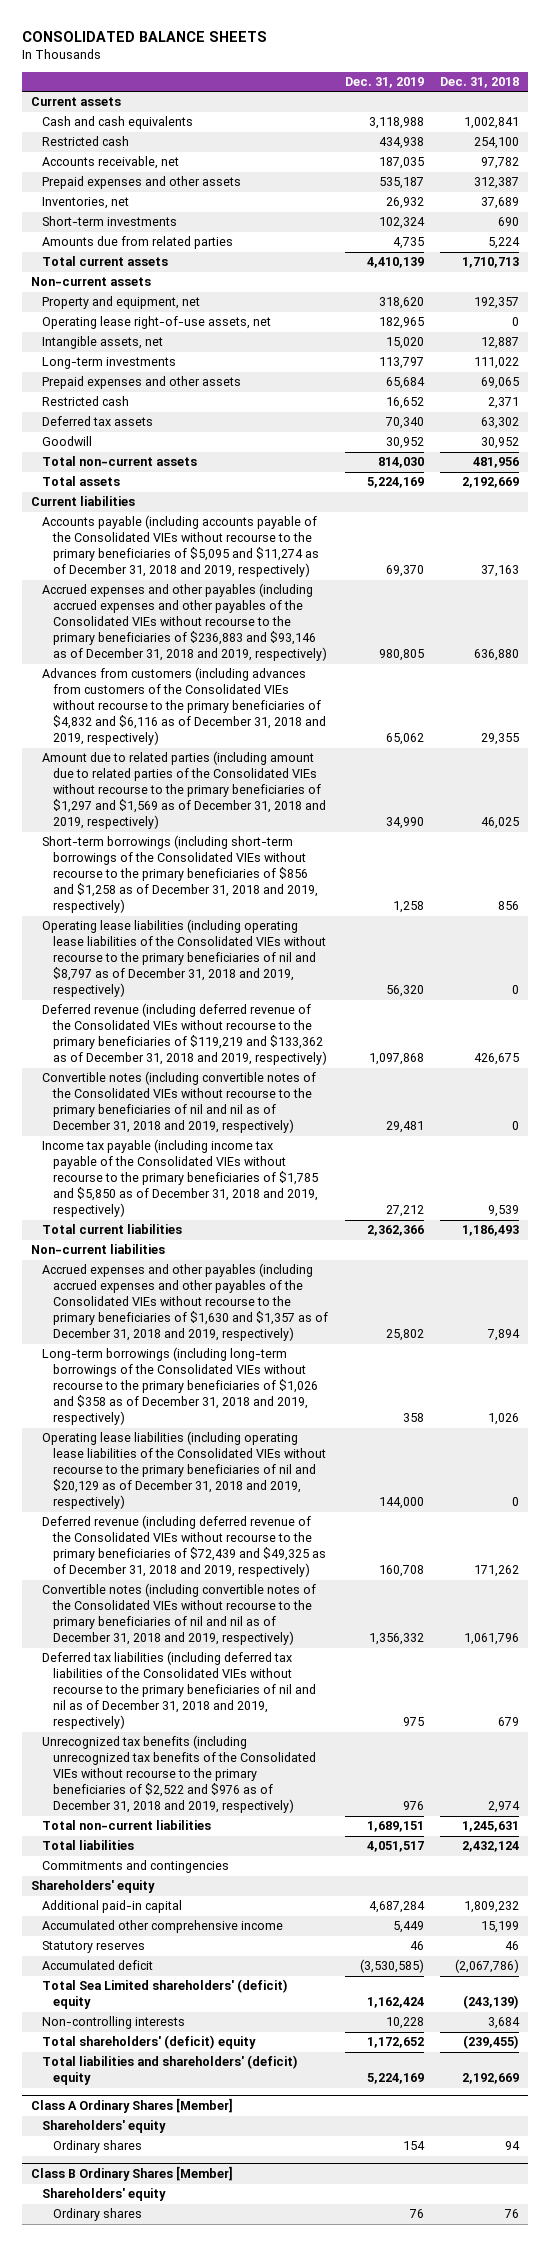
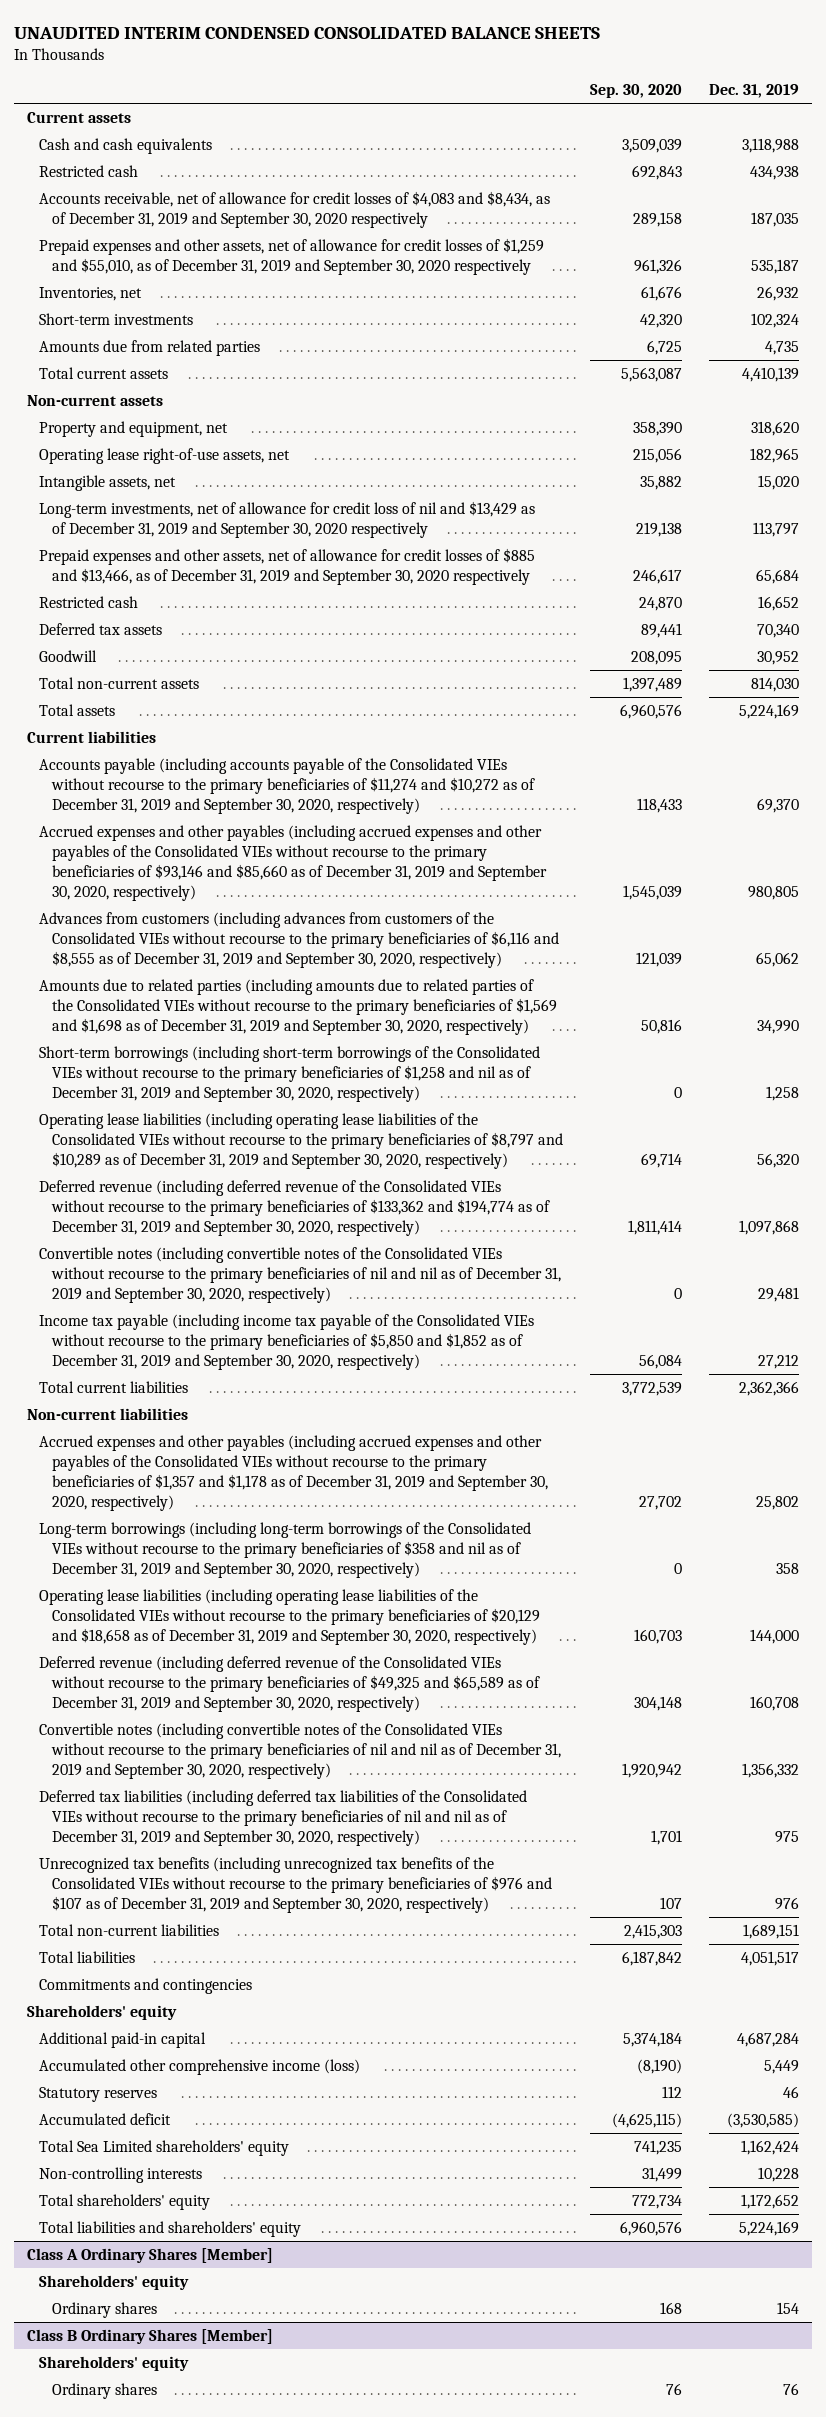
[22,30,268,42] CONSOLIDATED BALANCE SHEETS -> [13,26,600,39] UNAUDITED INTERIM CONDENSED CONSOLIDATED BALANCE SHEETS
[440,77,520,89] Dec. 31, 2018 -> none
none -> [589,84,682,99] Sep. 30, 2020
[41,156,179,170] Accounts receivable, net -> [39,190,551,229] Accounts receivable, net of allowance for credit losses of $4,083 and $8,434, as of December 31, 2019 and September 30, 2020 respectively
[41,176,241,190] Prepaid expenses and other assets -> [39,237,545,276] Prepaid expenses and other assets, net of allowance for credit losses of $1,259 and $55,010, as of December 31, 2019 and September 30, 2020 respectively
[41,357,176,370] Long-term investments -> [39,500,536,539] Long-term investments, net of allowance for credit loss of nil and $13,429 as of December 31, 2019 and September 30, 2020 respectively
[41,376,241,390] Prepaid expenses and other assets -> [39,547,536,586] Prepaid expenses and other assets, net of allowance for credit losses of $885 and $13,466, as of December 31, 2019 and September 30, 2020 respectively
[41,515,320,578] Accounts payable (including accounts payable of the Consolidated VIEs without recourse to the primary beneficiaries of $5,095 and $11,274 as of December 31, 2018 and 2019, respectively) -> [39,757,535,815] Accounts payable (including accounts payable of the Consolidated VIEs without recourse to the primary beneficiaries of $11,274 and $10,272 as of December 31, 2019 and September 30, 2020, respectively)
[41,583,328,662] Accrued expenses and other payables (including accrued expenses and other payables of the Consolidated VIEs without recourse to the primary beneficiaries of $236,883 and $93,146 as of December 31, 2018 and 2019, respectively) -> [39,824,547,902] Accrued expenses and other payables (including accrued expenses and other payables of the Consolidated VIEs without recourse to the primary beneficiaries of $93,146 and $85,660 as of December 31, 2019 and September 30, 2020, respectively)
[41,667,327,746] Advances from customers (including advances from customers of the Consolidated VIEs without recourse to the primary beneficiaries of $4,832 and $6,116 as of December 31, 2018 and 2019, respectively) -> [39,911,559,969] Advances from customers (including advances from customers of the Consolidated VIEs without recourse to the primary beneficiaries of $6,116 and $8,555 as of December 31, 2019 and September 30, 2020, respectively)
[41,751,327,830] Amount due to related parties (including amount due to related parties of the Consolidated VIEs without recourse to the primary beneficiaries of $1,297 and $1,569 as of December 31, 2018 and 2019, respectively) -> [39,978,557,1036] Amounts due to related parties (including amounts due to related parties of the Consolidated VIEs without recourse to the primary beneficiaries of $1,569 and $1,698 as of December 31, 2019 and September 30, 2020, respectively)
[41,835,319,914] Short-term borrowings (including short-term borrowings of the Consolidated VIEs without recourse to the primary beneficiaries of $856 and $1,258 as of December 31, 2018 and 2019, respectively) -> [39,1045,541,1103] Short-term borrowings (including short-term borrowings of the Consolidated VIEs without recourse to the primary beneficiaries of $1,258 and nil as of December 31, 2019 and September 30, 2020, respectively)
[41,919,327,998] Operating lease liabilities (including operating lease liabilities of the Consolidated VIEs without recourse to the primary beneficiaries of nil and $8,797 as of December 31, 2018 and 2019, respectively) -> [39,1112,563,1170] Operating lease liabilities (including operating lease liabilities of the Consolidated VIEs without recourse to the primary beneficiaries of $8,797 and $10,289 as of December 31, 2019 and September 30, 2020, respectively)
[41,1003,328,1066] Deferred revenue (including deferred revenue of the Consolidated VIEs without recourse to the primary beneficiaries of $119,219 and $133,362 as of December 31, 2018 and 2019, respectively) -> [39,1179,550,1237] Deferred revenue (including deferred revenue of the Consolidated VIEs without recourse to the primary beneficiaries of $133,362 and $194,774 as of December 31, 2019 and September 30, 2020, respectively)
[41,1071,316,1134] Convertible notes (including convertible notes of the Consolidated VIEs without recourse to the primary beneficiaries of nil and nil as of December 31, 2018 and 2019, respectively) -> [39,1246,561,1304] Convertible notes (including convertible notes of the Consolidated VIEs without recourse to the primary beneficiaries of nil and nil as of December 31, 2019 and September 30, 2020, respectively)
[41,1139,319,1218] Income tax payable (including income tax payable of the Consolidated VIEs without recourse to the primary beneficiaries of $1,785 and $5,850 as of December 31, 2018 and 2019, respectively) -> [39,1313,535,1371] Income tax payable (including income tax payable of the Consolidated VIEs without recourse to the primary beneficiaries of $5,850 and $1,852 as of December 31, 2019 and September 30, 2020, respectively)
[41,1263,329,1342] Accrued expenses and other payables (including accrued expenses and other payables of the Consolidated VIEs without recourse to the primary beneficiaries of $1,630 and $1,357 as of December 31, 2018 and 2019, respectively) -> [39,1434,548,1512] Accrued expenses and other payables (including accrued expenses and other payables of the Consolidated VIEs without recourse to the primary beneficiaries of $1,357 and $1,178 as of December 31, 2019 and September 30, 2020, respectively)
[41,1347,319,1426] Long-term borrowings (including long-term borrowings of the Consolidated VIEs without recourse to the primary beneficiaries of $1,026 and $358 as of December 31, 2018 and 2019, respectively) -> [39,1521,532,1579] Long-term borrowings (including long-term borrowings of the Consolidated VIEs without recourse to the primary beneficiaries of $358 and nil as of December 31, 2019 and September 30, 2020, respectively)
[41,1431,327,1510] Operating lease liabilities (including operating lease liabilities of the Consolidated VIEs without recourse to the primary beneficiaries of nil and $20,129 as of December 31, 2018 and 2019, respectively) -> [39,1588,540,1646] Operating lease liabilities (including operating lease liabilities of the Consolidated VIEs without recourse to the primary beneficiaries of $20,129 and $18,658 as of December 31, 2019 and September 30, 2020, respectively)
[41,1515,327,1578] Deferred revenue (including deferred revenue of the Consolidated VIEs without recourse to the primary beneficiaries of $72,439 and $49,325 as of December 31, 2018 and 2019, respectively) -> [39,1655,540,1713] Deferred revenue (including deferred revenue of the Consolidated VIEs without recourse to the primary beneficiaries of $49,325 and $65,589 as of December 31, 2019 and September 30, 2020, respectively)
[41,1583,316,1646] Convertible notes (including convertible notes of the Consolidated VIEs without recourse to the primary beneficiaries of nil and nil as of December 31, 2018 and 2019, respectively) -> [39,1722,561,1780] Convertible notes (including convertible notes of the Consolidated VIEs without recourse to the primary beneficiaries of nil and nil as of December 31, 2019 and September 30, 2020, respectively)
[41,1651,317,1730] Deferred tax liabilities (including deferred tax liabilities of the Consolidated VIEs without recourse to the primary beneficiaries of nil and nil as of December 31, 2018 and 2019, respectively) -> [39,1789,528,1847] Deferred tax liabilities (including deferred tax liabilities of the Consolidated VIEs without recourse to the primary beneficiaries of nil and nil as of December 31, 2019 and September 30, 2020, respectively)
[41,1735,317,1814] Unrecognized tax benefits (including unrecognized tax benefits of the Consolidated VIEs without recourse to the primary beneficiaries of $2,522 and $976 as of December 31, 2018 and 2019, respectively) -> [39,1856,552,1914] Unrecognized tax benefits (including unrecognized tax benefits of the Consolidated VIEs without recourse to the primary beneficiaries of $976 and $107 as of December 31, 2019 and September 30, 2020, respectively)
[41,1920,283,1934] Accumulated other comprehensive income -> [39,2058,361,2075] Accumulated other comprehensive income (loss)
[41,1979,288,2010] Total Sea Limited shareholders' (deficit) equity -> [39,2139,290,2156] Total Sea Limited shareholders' equity
[41,2035,256,2050] Total shareholders' (deficit) equity -> [39,2193,211,2210] Total shareholders' equity
[41,2055,298,2086] Total liabilities and shareholders' (deficit) equity -> [39,2220,302,2237] Total liabilities and shareholders' equity

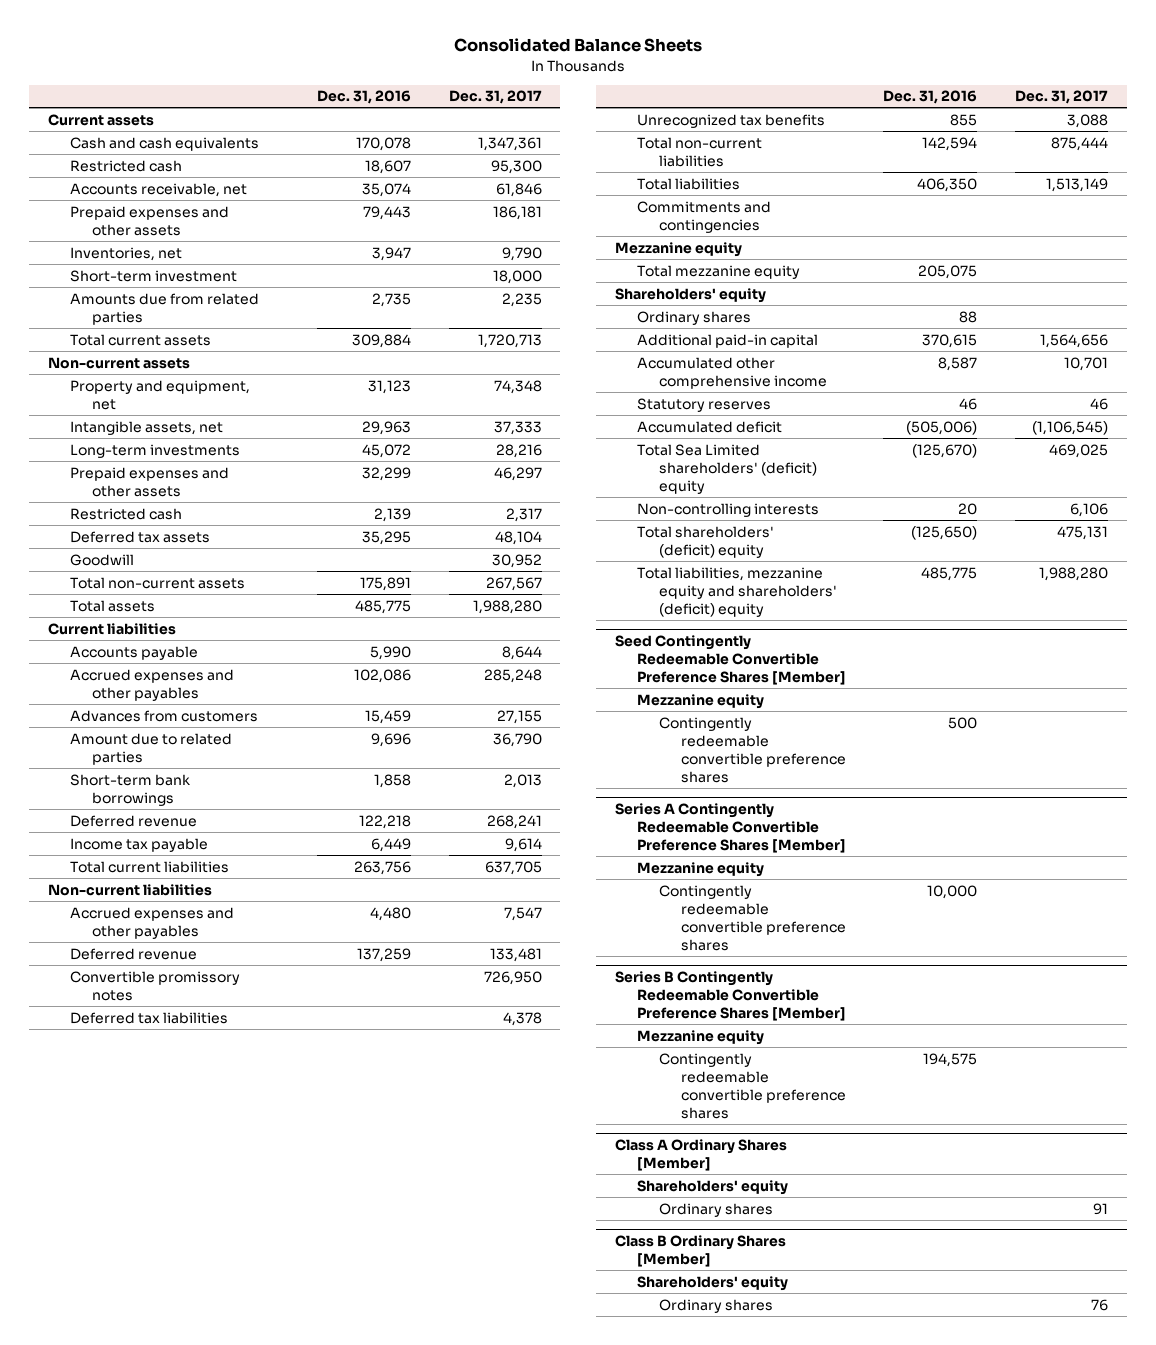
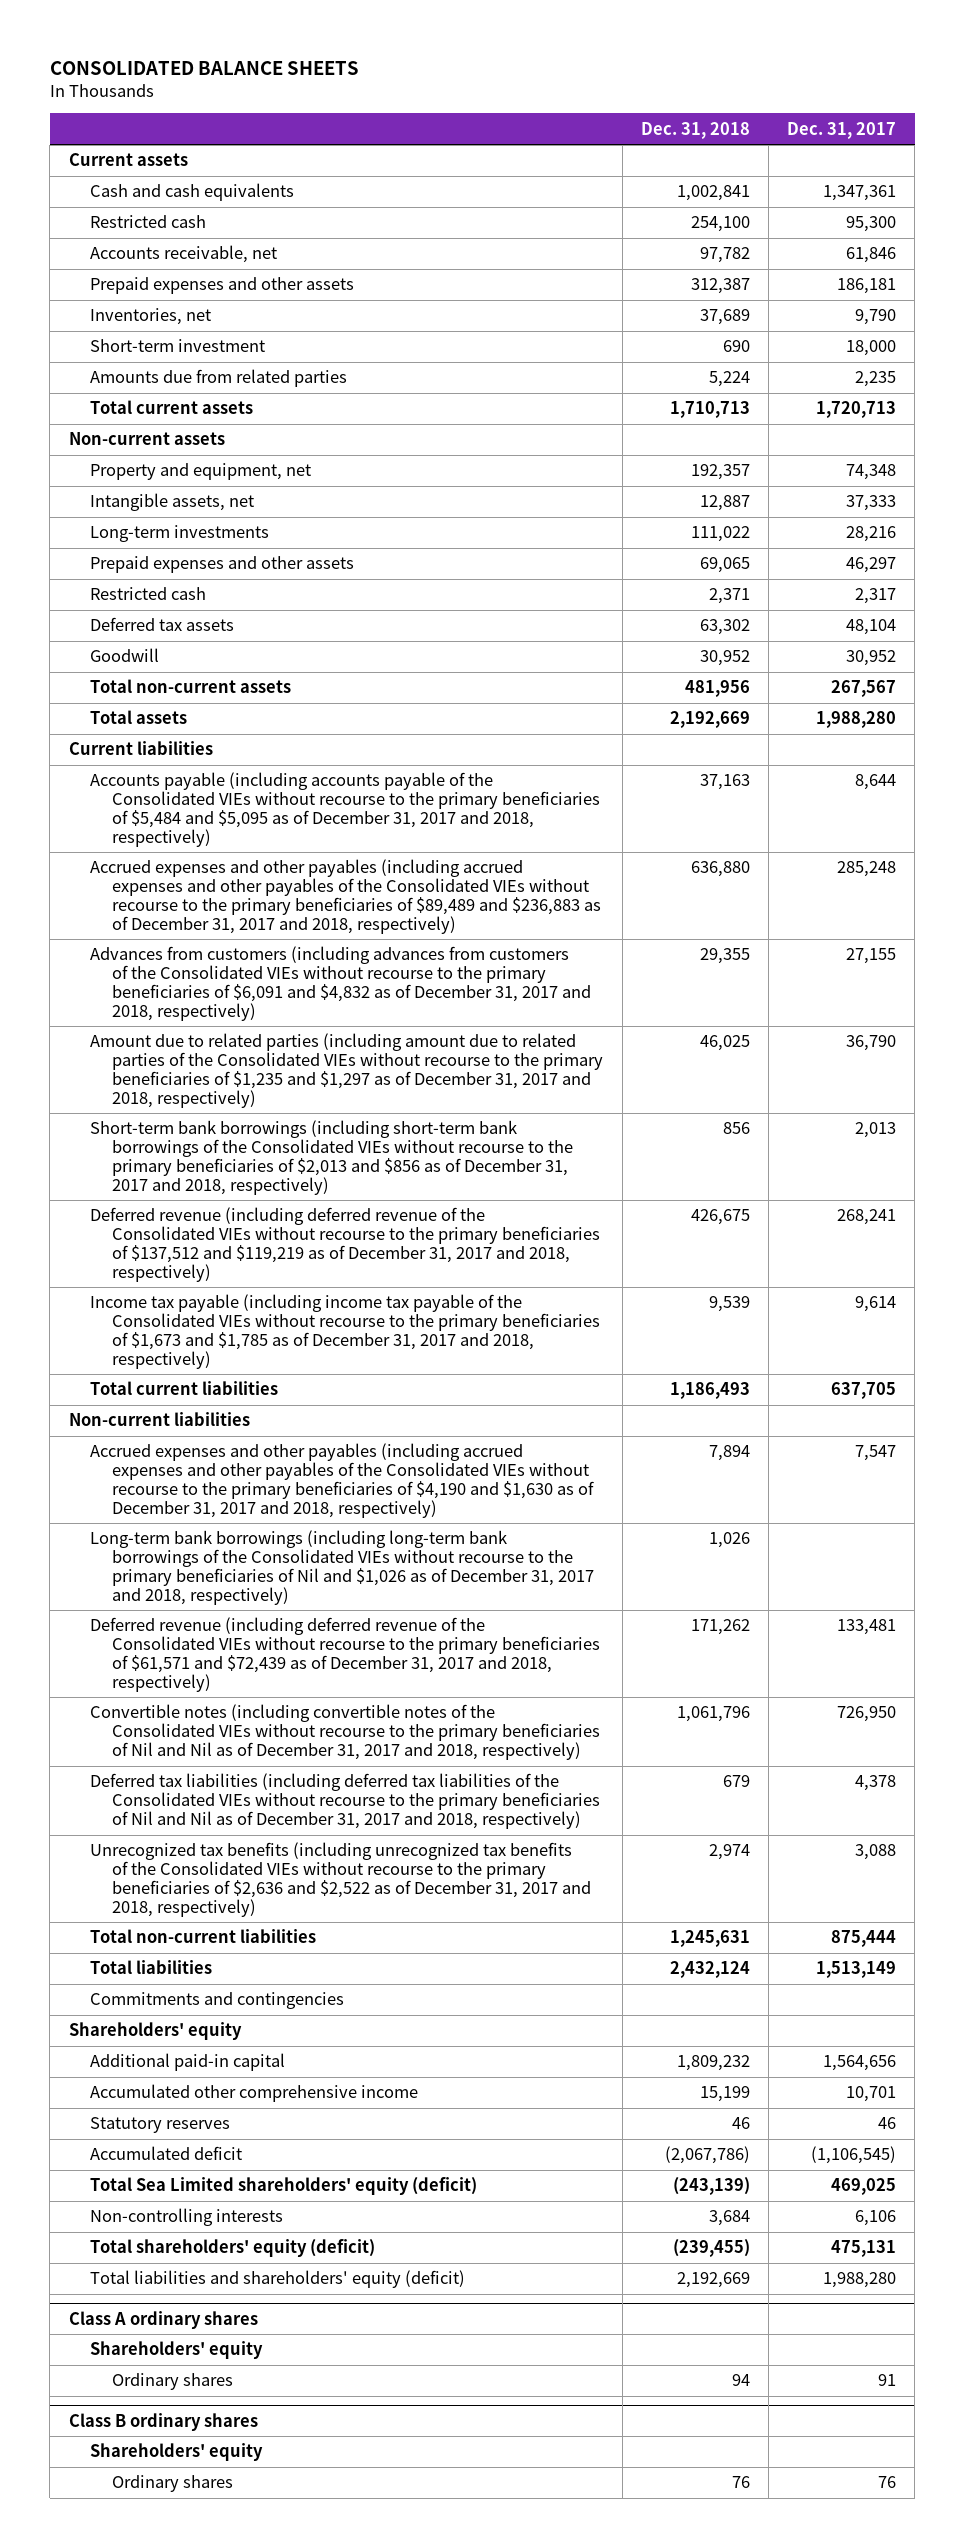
[454,38,703,53] Consolidated Balance Sheets -> [49,61,359,76] CONSOLIDATED BALANCE SHEETS
[316,90,411,105] Dec. 31, 2016 -> none
none -> [640,121,750,139] Dec. 31, 2018
[70,645,199,660] Accounts payable -> [90,772,601,847] Accounts payable (including accounts payable of the Consolidated VIEs without recourse to the primary beneficiaries of $5,484 and $5,095 as of December 31, 2017 and 2018, respectively)
[70,668,235,701] Accrued expenses and other payables -> [90,859,602,934] Accrued expenses and other payables (including accrued expenses and other payables of the Consolidated VIEs without recourse to the primary beneficiaries of $89,489 and $236,883 as of December 31, 2017 and 2018, respectively)
[70,709,259,722] Advances from customers -> [90,946,592,1021] Advances from customers (including advances from customers of the Consolidated VIEs without recourse to the primary beneficiaries of $6,091 and $4,832 as of December 31, 2017 and 2018, respectively)
[70,732,233,765] Amount due to related parties -> [90,1033,604,1108] Amount due to related parties (including amount due to related parties of the Consolidated VIEs without recourse to the primary beneficiaries of $1,235 and $1,297 as of December 31, 2017 and 2018, respectively)
[70,773,191,806] Short-term bank borrowings -> [90,1120,574,1195] Short-term bank borrowings (including short-term bank borrowings of the Consolidated VIEs without recourse to the primary beneficiaries of $2,013 and $856 as of December 31, 2017 and 2018, respectively)
[70,814,198,827] Deferred revenue -> [90,1207,601,1282] Deferred revenue (including deferred revenue of the Consolidated VIEs without recourse to the primary beneficiaries of $137,512 and $119,219 as of December 31, 2017 and 2018, respectively)
[70,837,209,852] Income tax payable -> [90,1294,601,1369] Income tax payable (including income tax payable of the Consolidated VIEs without recourse to the primary beneficiaries of $1,673 and $1,785 as of December 31, 2017 and 2018, respectively)
[70,906,235,939] Accrued expenses and other payables -> [90,1443,595,1518] Accrued expenses and other payables (including accrued expenses and other payables of the Consolidated VIEs without recourse to the primary beneficiaries of $4,190 and $1,630 as of December 31, 2017 and 2018, respectively)
none -> [90,1530,595,1605] Long-term bank borrowings (including long-term bank borrowings of the Consolidated VIEs without recourse to the primary beneficiaries of Nil and $1,026 as of December 31, 2017 and 2018, respectively)
[70,947,198,960] Deferred revenue -> [90,1617,601,1692] Deferred revenue (including deferred revenue of the Consolidated VIEs without recourse to the primary beneficiaries of $61,571 and $72,439 as of December 31, 2017 and 2018, respectively)
[70,970,241,1001] Convertible promissory notes -> [90,1704,601,1761] Convertible notes (including convertible notes of the Consolidated VIEs without recourse to the primary beneficiaries of Nil and Nil as of December 31, 2017 and 2018, respectively)
[70,1011,229,1024] Deferred tax liabilities -> [90,1773,601,1830] Deferred tax liabilities (including deferred tax liabilities of the Consolidated VIEs without recourse to the primary beneficiaries of Nil and Nil as of December 31, 2017 and 2018, respectively)
[636,113,825,128] Unrecognized tax benefits -> [90,1842,592,1917] Unrecognized tax benefits (including unrecognized tax benefits of the Consolidated VIEs without recourse to the primary beneficiaries of $2,636 and $2,522 as of December 31, 2017 and 2018, respectively)
[614,241,742,257] Mezzanine equity -> none
[636,264,800,279] Total mezzanine equity -> none
[636,310,751,325] Ordinary shares -> none
[636,443,817,494] Total Sea Limited shareholders' (deficit) equity -> [90,2177,478,2196] Total Sea Limited shareholders' equity (deficit)
[614,634,846,685] Seed Contingently Redeemable Convertible Preference Shares [Member] -> none
[636,693,764,709] Mezzanine equity -> none
[658,716,846,783] Contingently redeemable convertible preference shares -> none
[614,802,846,853] Series A Contingently Redeemable Convertible Preference Shares [Member] -> none
[636,861,764,877] Mezzanine equity -> none
[658,884,846,951] Contingently redeemable convertible preference shares -> none
[614,970,846,1021] Series B Contingently Redeemable Convertible Preference Shares [Member] -> none
[636,1029,764,1045] Mezzanine equity -> none
[658,1052,846,1119] Contingently redeemable convertible preference shares -> none
[636,525,774,558] Total shareholders' (deficit) equity -> [90,2239,376,2258] Total shareholders' equity (deficit)
[636,566,837,617] Total liabilities, mezzanine equity and shareholders' (deficit) equity -> [90,2270,466,2289] Total liabilities and shareholders' equity (deficit)
[614,1138,787,1171] Class A Ordinary Shares [Member] -> [68,2310,258,2329] Class A ordinary shares
[614,1234,786,1267] Class B Ordinary Shares [Member] -> [68,2412,258,2431] Class B ordinary shares

